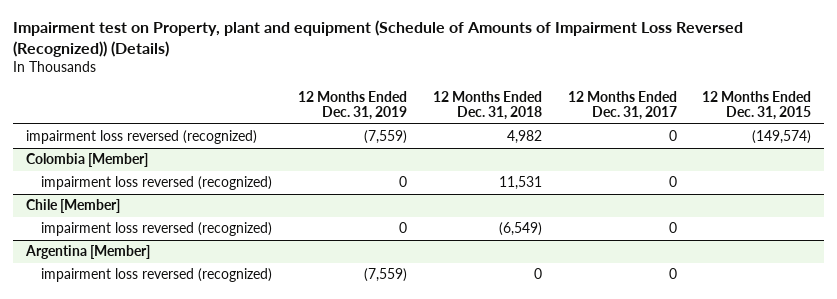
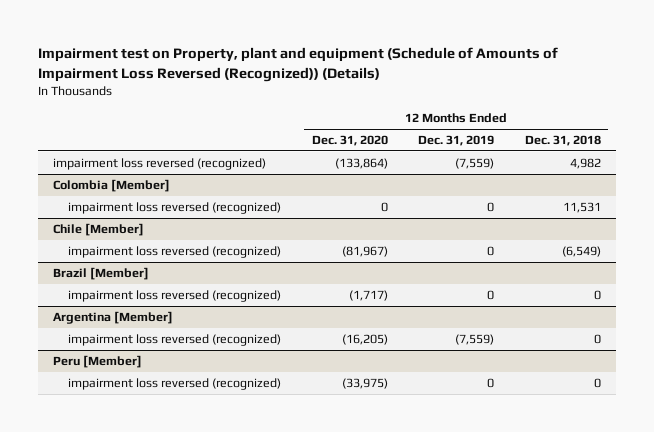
[567,90,677,121] 12 Months Ended Dec. 31, 2017 -> none
[702,90,812,121] 12 Months Ended Dec. 31, 2015 -> none
none -> [311,135,388,147] Dec. 31, 2020
none -> [53,267,150,281] Brazil [Member]
none -> [68,290,282,303] impairment loss reversed (recognized)
none -> [53,355,143,369] Peru [Member]
none -> [68,378,282,391] impairment loss reversed (recognized)

